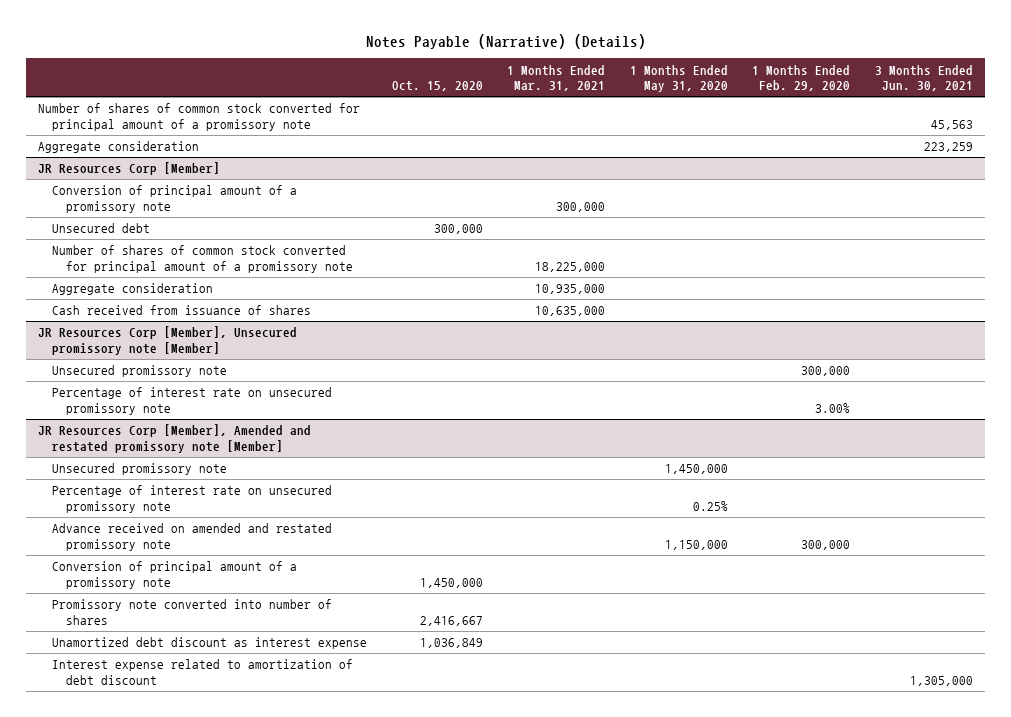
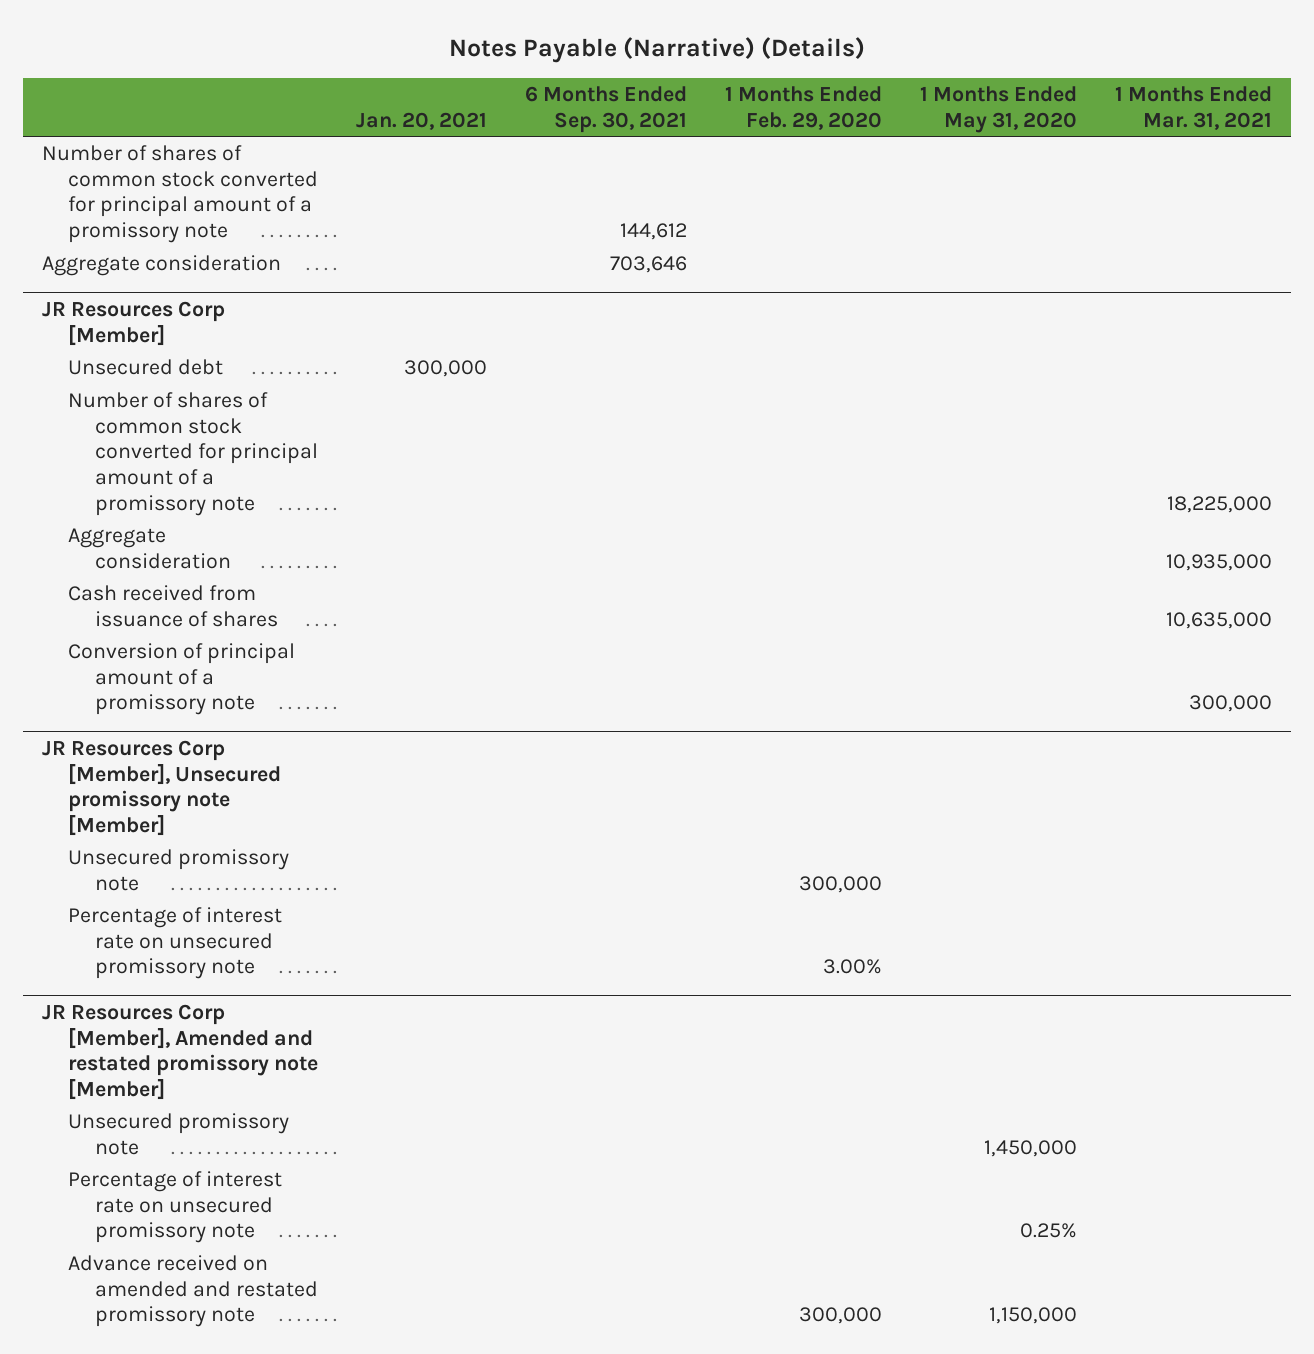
[391,81,483,92] Oct. 15, 2020 -> none
[874,64,973,92] 3 Months Ended Jun. 30, 2021 -> none
none -> [356,111,488,130] Jan. 20, 2021
none -> [525,85,688,133] 6 Months Ended Sep. 30, 2021
[52,185,298,213] Conversion of principal amount of a promissory note -> [68,643,296,716] Conversion of principal amount of a promissory note
[52,561,298,589] Conversion of principal amount of a promissory note -> none
[52,599,333,625] Promissory note converted into number of shares -> none
[52,637,368,650] Unamortized debt discount as interest expense -> none
[52,659,354,685] Interest expense related to amortization of debt discount -> none

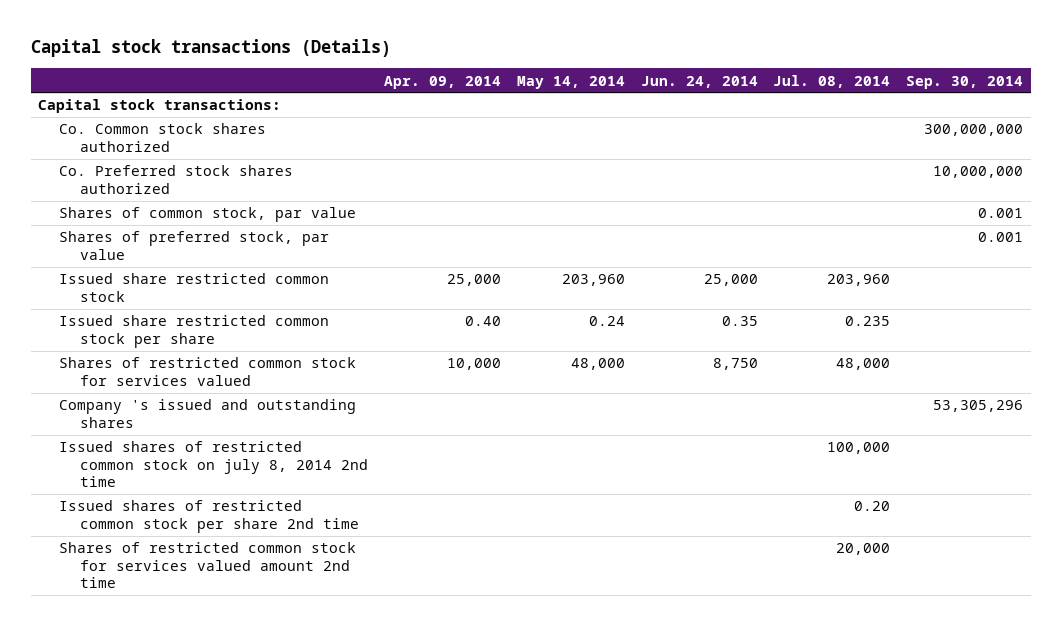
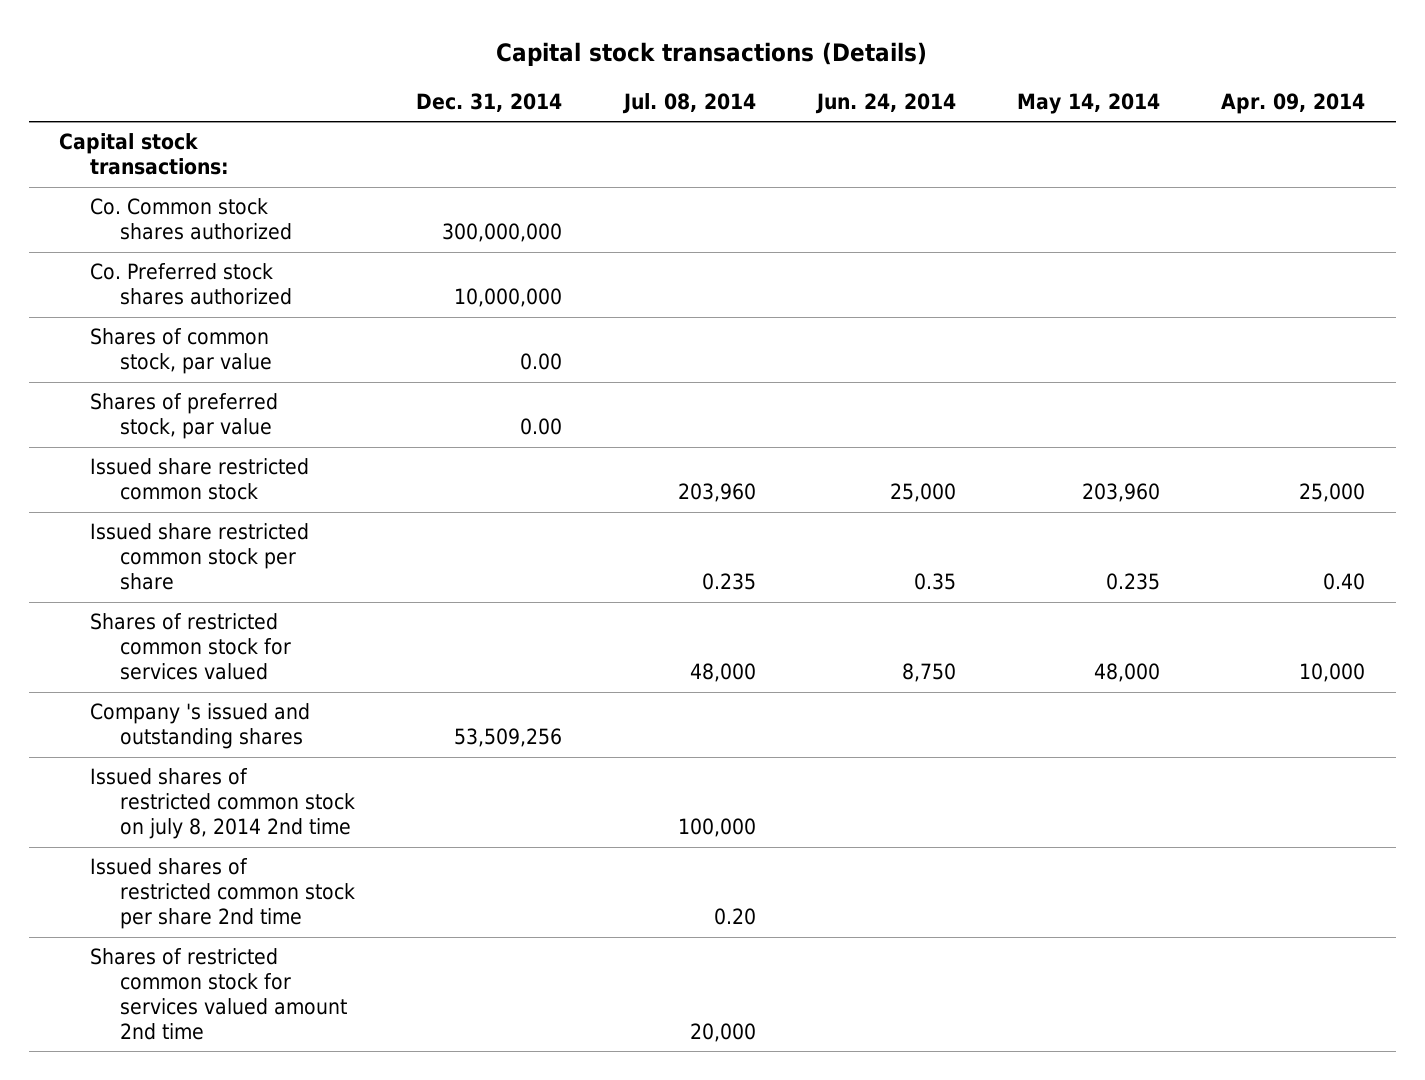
[906,75,1024,89] Sep. 30, 2014 -> none
none -> [416,92,563,112] Dec. 31, 2014
[588,316,625,327] 0.24 -> [1106,573,1161,591] 0.235

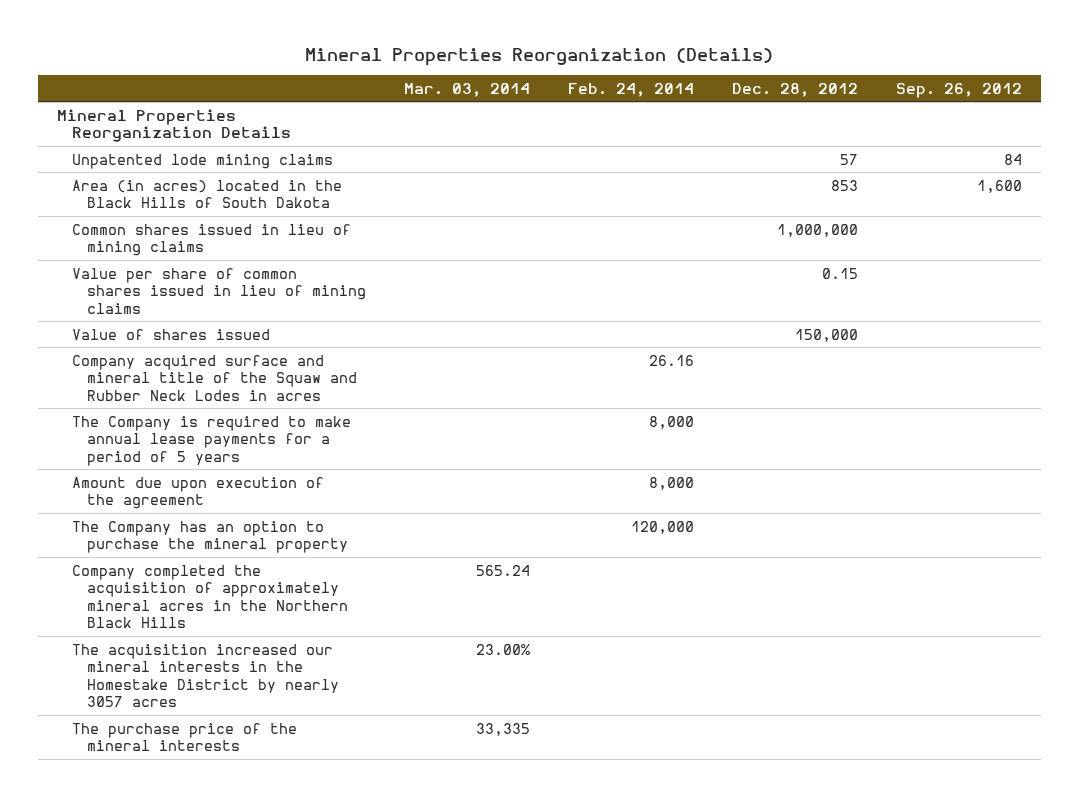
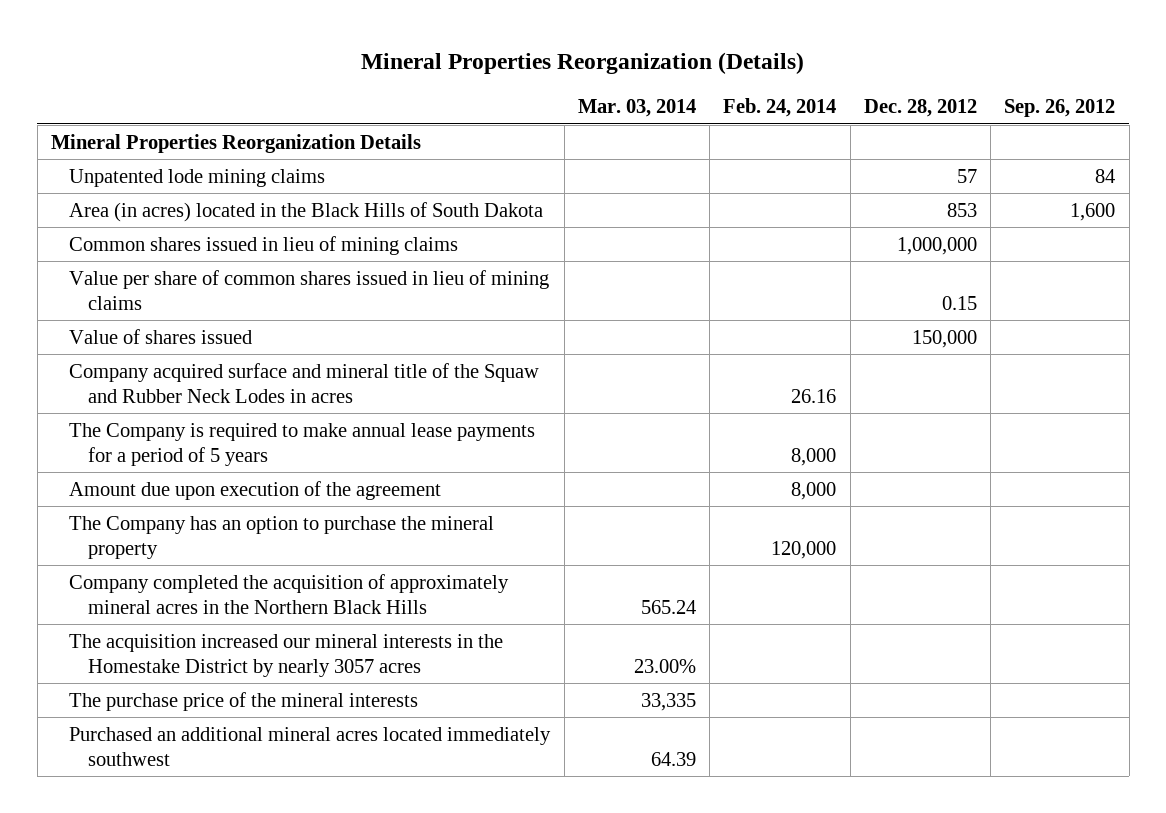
none -> [69,726,552,766] Purchased an additional mineral acres located immediately southwest

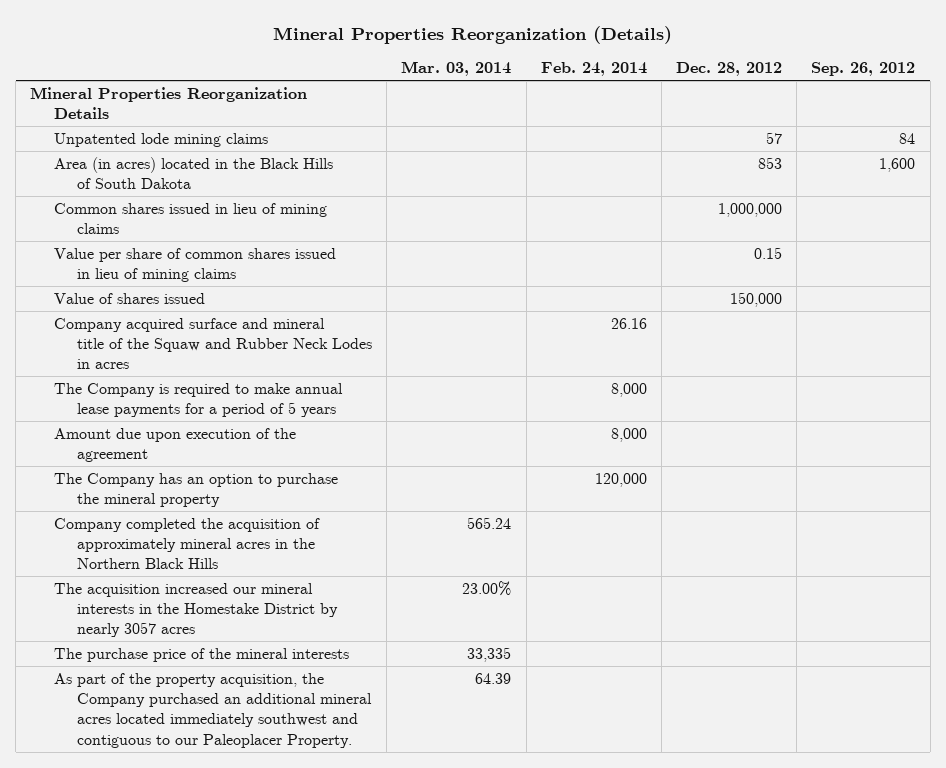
[69,726,552,766] Purchased an additional mineral acres located immediately southwest -> [53,672,373,748] As part of the property acquisition, the Company purchased an additional mineral acres located immediately southwest and contiguous to our Paleoplacer Property.

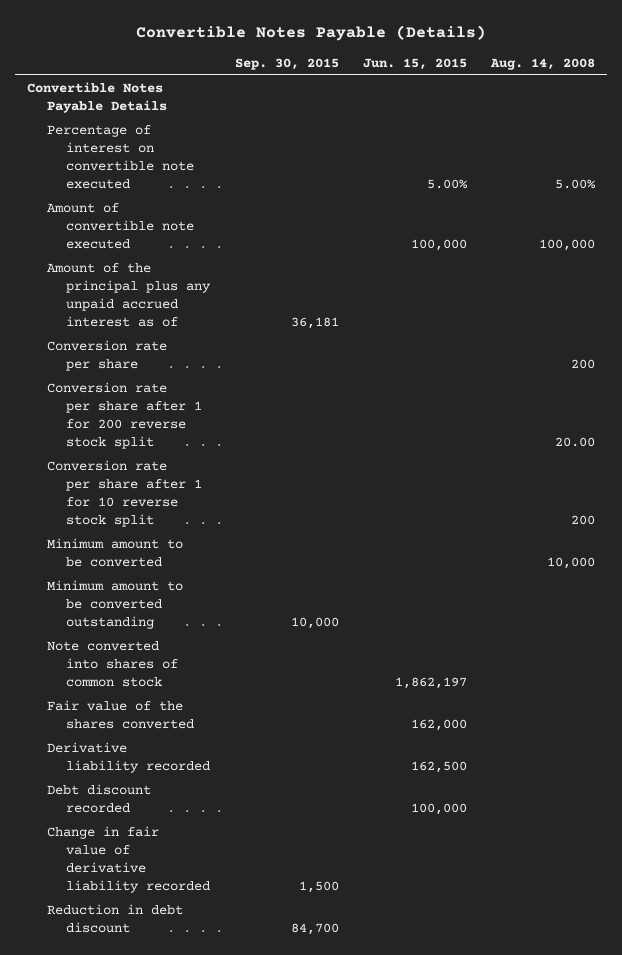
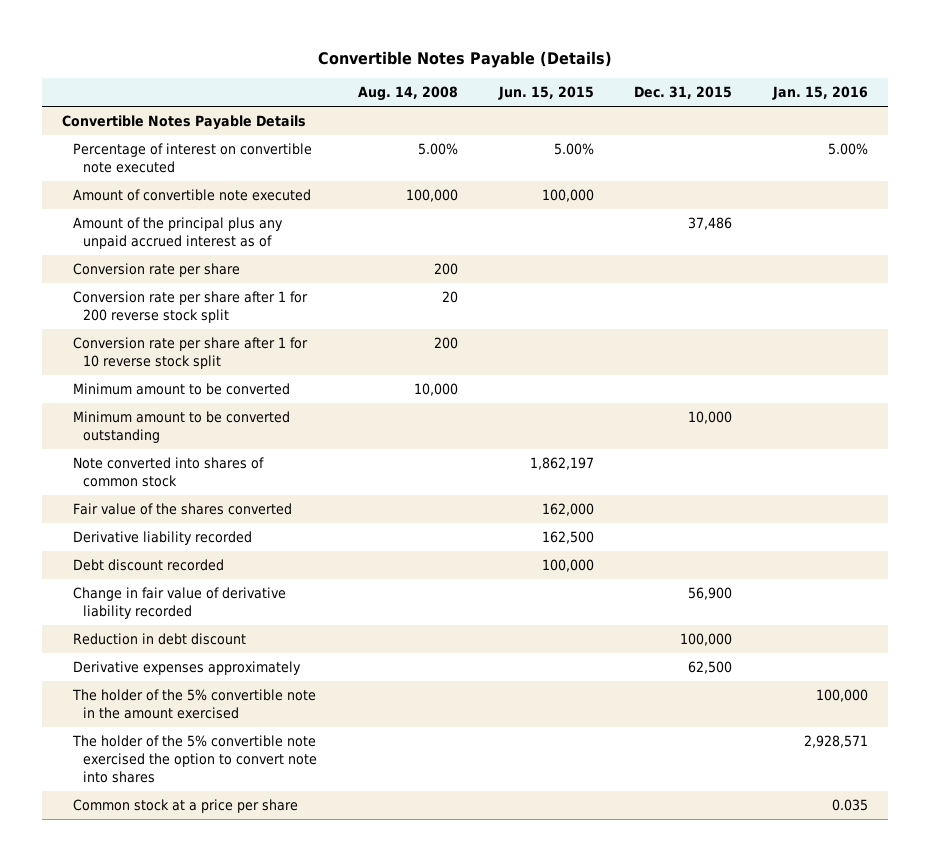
[234,57,339,70] Sep. 30, 2015 -> none
none -> [634,86,733,100] Dec. 31, 2015
none -> [771,86,868,101] Jan. 15, 2016
[554,437,595,448] 20.00 -> [441,291,458,304] 20
none -> [72,661,301,676] Derivative expenses approximately
none -> [71,689,316,720] The holder of the 5% convertible note in the amount exercised
none -> [71,735,318,783] The holder of the 5% convertible note exercised the option to convert note into shares
none -> [72,799,298,814] Common stock at a price per share

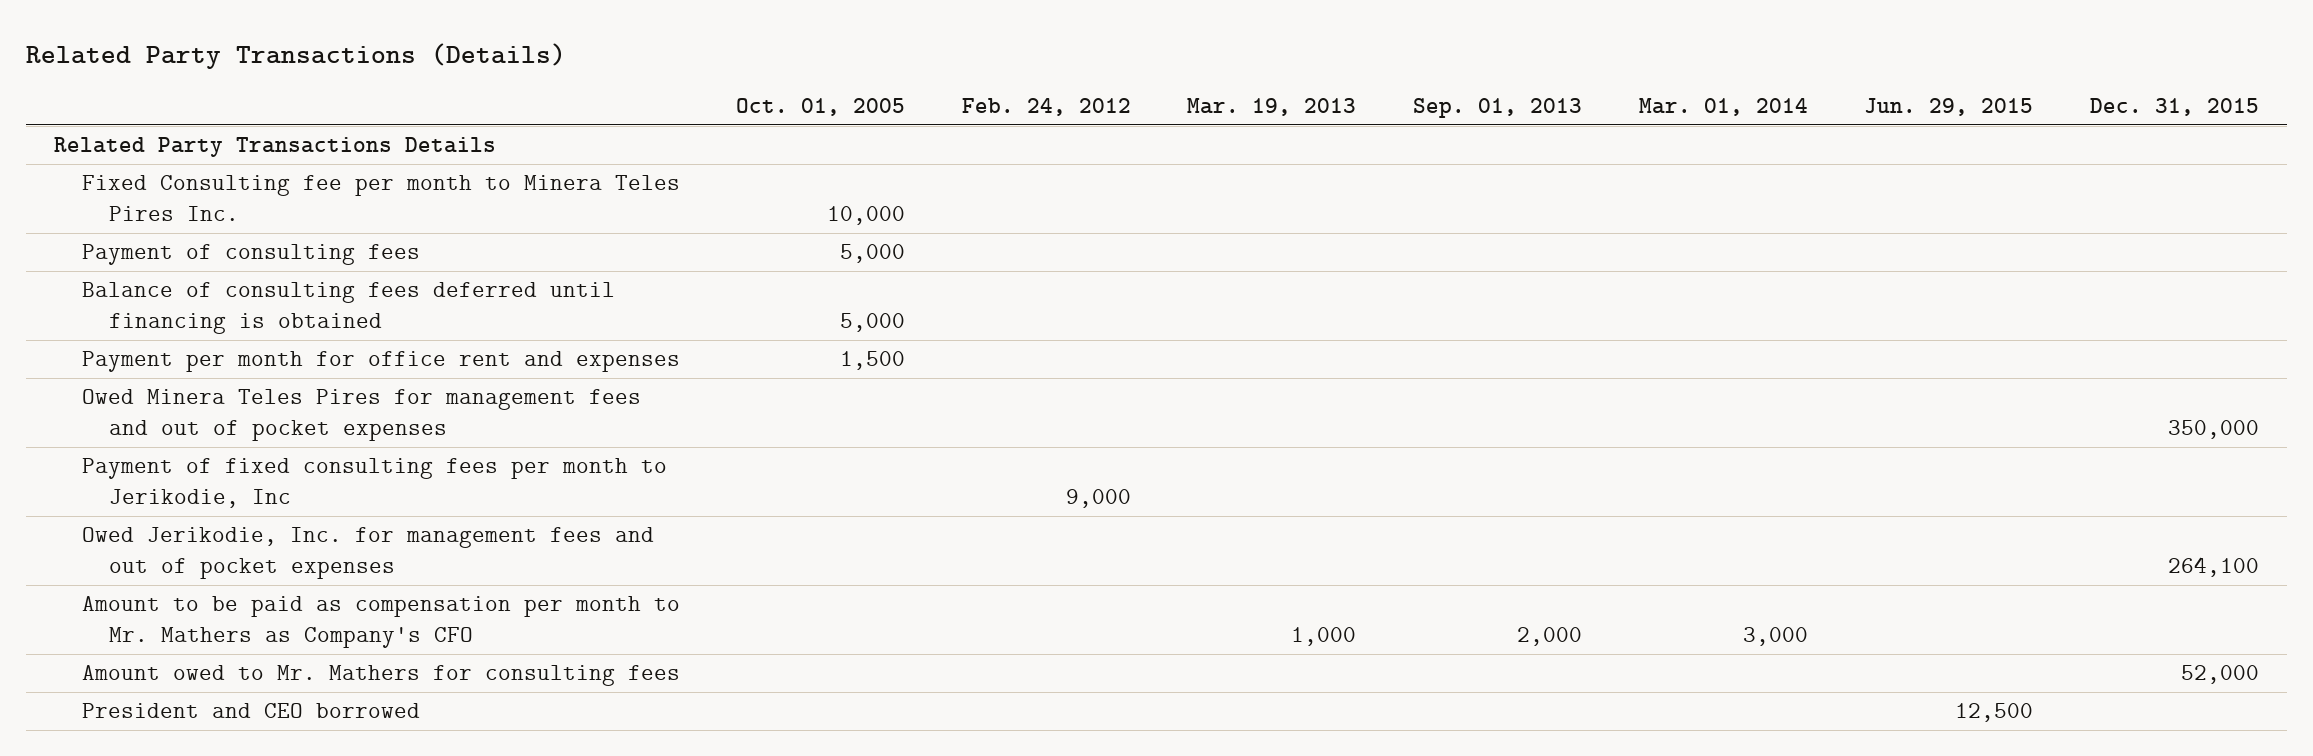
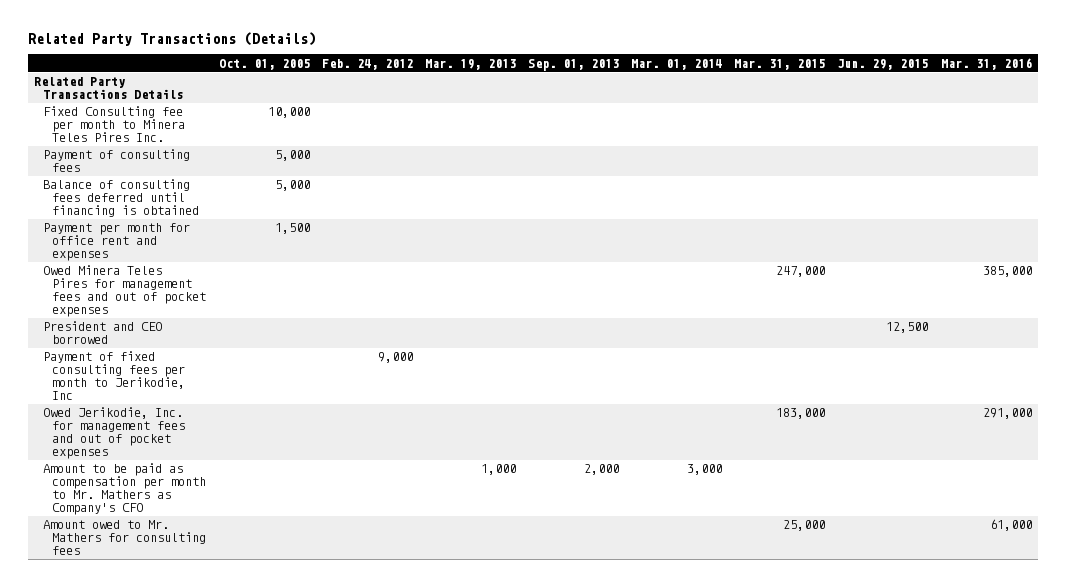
[2089,98,2259,117] Dec. 31, 2015 -> none
none -> [734,58,826,70] Mar. 31, 2015
none -> [940,57,1032,70] Mar. 31, 2016
[81,703,420,719] President and CEO borrowed -> [43,321,163,345] President and CEO borrowed

